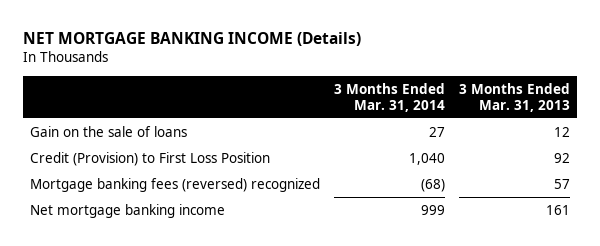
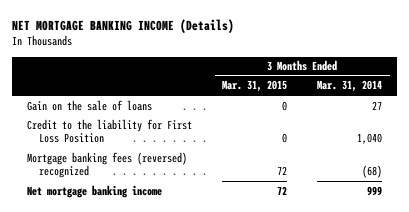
[459,82,571,112] 3 Months Ended Mar. 31, 2013 -> none
none -> [222,80,288,93] Mar. 31, 2015
[29,151,270,166] Credit (Provision) to First Loss Position -> [26,118,192,144] Credit to the liability for First Loss Position

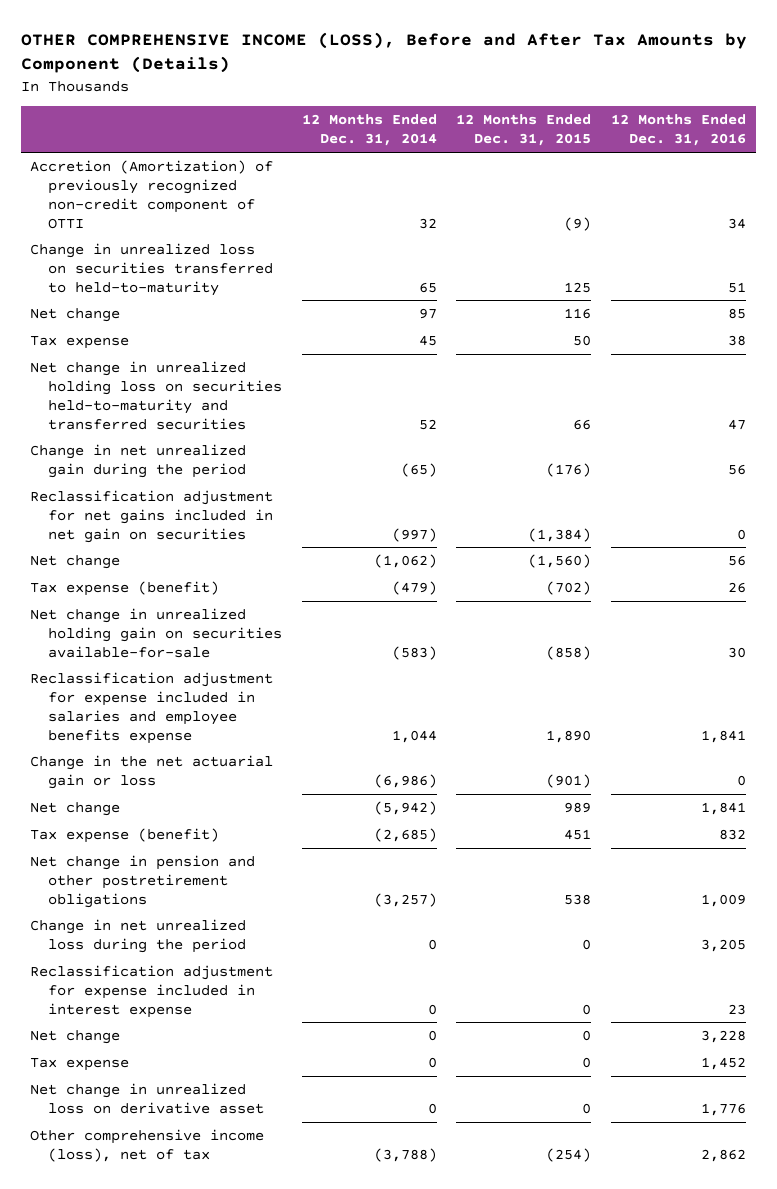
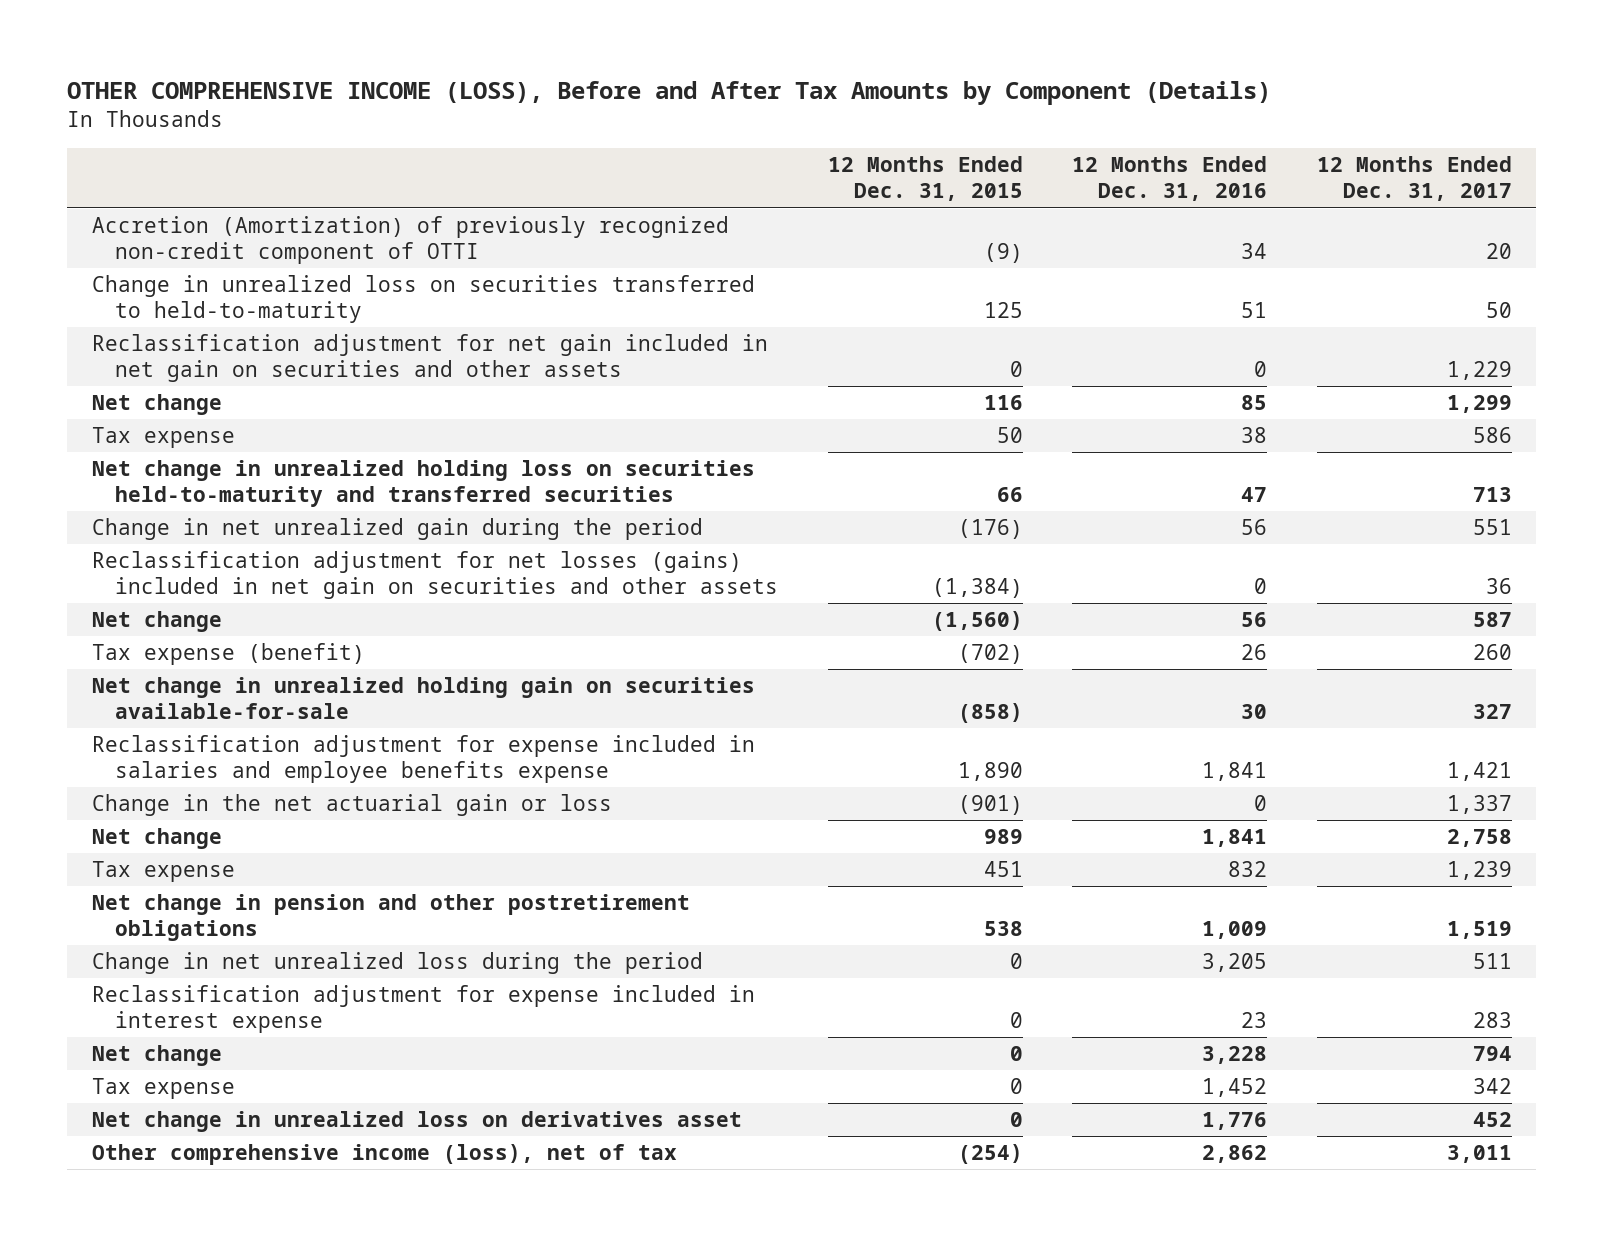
[301,114,437,147] 12 Months Ended Dec. 31, 2014 -> none
none -> [1316,156,1512,202] 12 Months Ended Dec. 31, 2017
none -> [91,334,768,383] Reclassification adjustment for net gain included in net gain on securities and other assets
[30,490,274,543] Reclassification adjustment for net gains included in net gain on securities -> [91,551,779,600] Reclassification adjustment for net losses (gains) included in net gain on securities and other assets
[30,828,220,844] Tax expense (benefit) -> [91,861,235,883] Tax expense
[30,1083,264,1114] Net change in unrealized loss on derivative asset -> [91,1111,742,1133] Net change in unrealized loss on derivatives asset

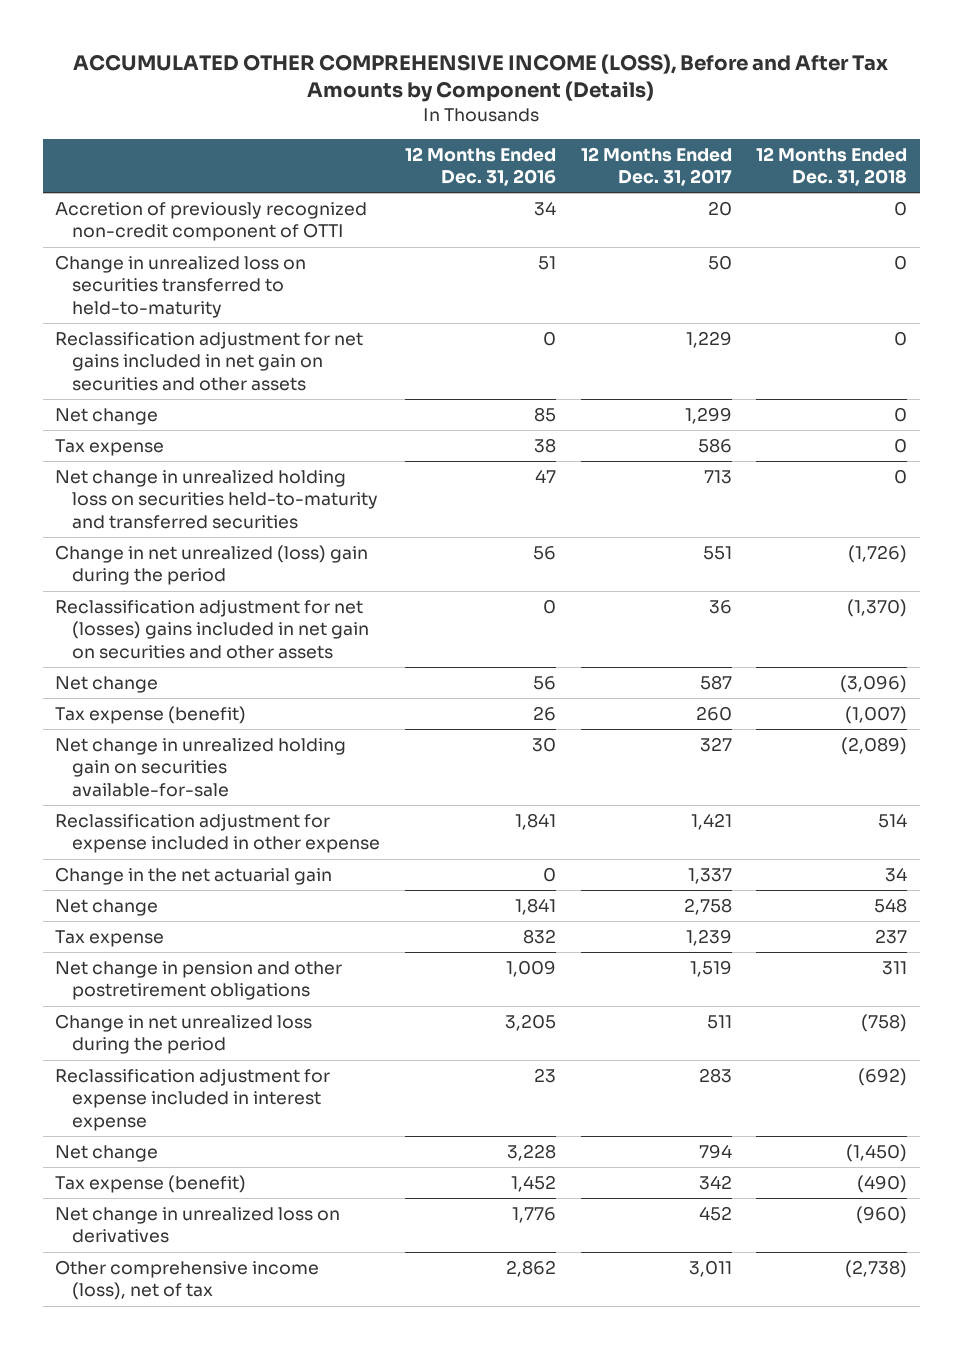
[67,81,1272,106] OTHER COMPREHENSIVE INCOME (LOSS), Before and After Tax Amounts by Component (Details) -> [73,54,889,103] ACCUMULATED OTHER COMPREHENSIVE INCOME (LOSS), Before and After Tax Amounts by Component (Details)
[827,156,1023,202] 12 Months Ended Dec. 31, 2015 -> none
none -> [756,146,908,187] 12 Months Ended Dec. 31, 2018
[91,216,729,265] Accretion (Amortization) of previously recognized non-credit component of OTTI -> [55,201,368,242] Accretion of previously recognized non-credit component of OTTI
[91,334,768,383] Reclassification adjustment for net gain included in net gain on securities and other assets -> [55,330,364,392] Reclassification adjustment for net gains included in net gain on securities and other assets
[91,518,703,541] Change in net unrealized gain during the period -> [55,544,369,586] Change in net unrealized (loss) gain during the period
[91,551,779,600] Reclassification adjustment for net losses (gains) included in net gain on securities and other assets -> [55,598,370,660] Reclassification adjustment for net (losses) gains included in net gain on securities and other assets
[91,735,755,784] Reclassification adjustment for expense included in salaries and employee benefits expense -> [55,812,381,854] Reclassification adjustment for expense included in other expense
[91,794,612,817] Change in the net actuarial gain or loss -> [55,866,333,885] Change in the net actuarial gain
[91,1078,235,1100] Tax expense -> [55,1174,247,1193] Tax expense (benefit)
[91,1111,742,1133] Net change in unrealized loss on derivatives asset -> [55,1206,341,1244] Net change in unrealized loss on derivatives

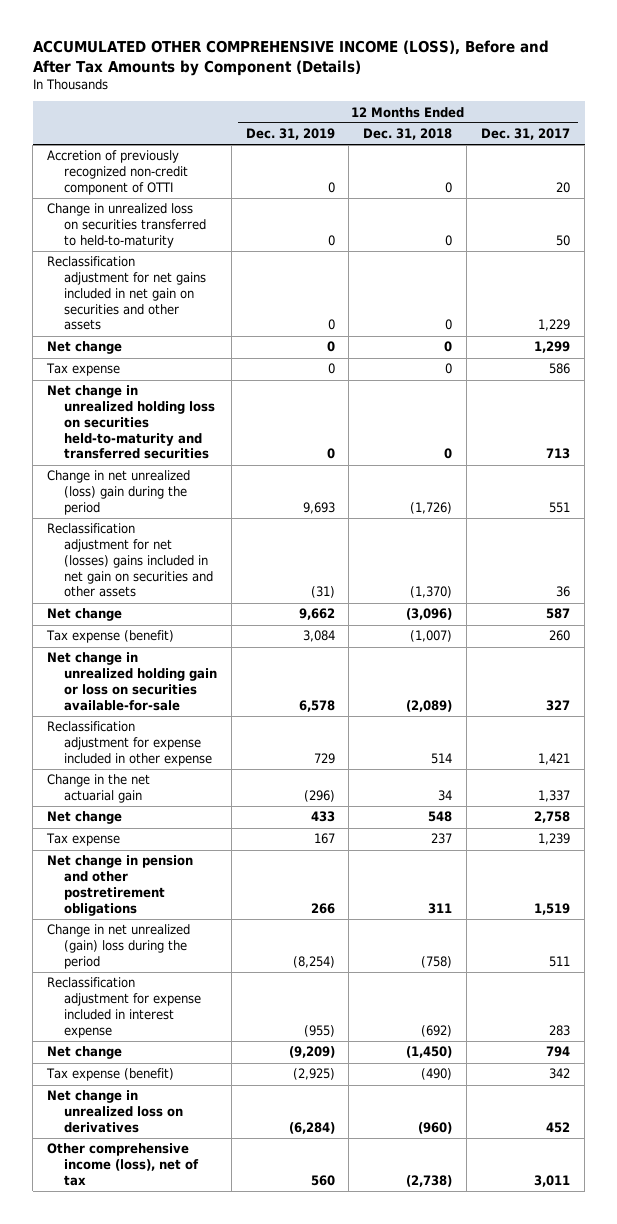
[404,146,556,187] 12 Months Ended Dec. 31, 2016 -> none
none -> [245,128,335,141] Dec. 31, 2019
[55,737,347,798] Net change in unrealized holding gain on securities available-for-sale -> [46,652,217,711] Net change in unrealized holding gain or loss on securities available-for-sale
[55,1013,313,1055] Change in net unrealized loss during the period -> [46,924,190,969] Change in net unrealized (gain) loss during the period

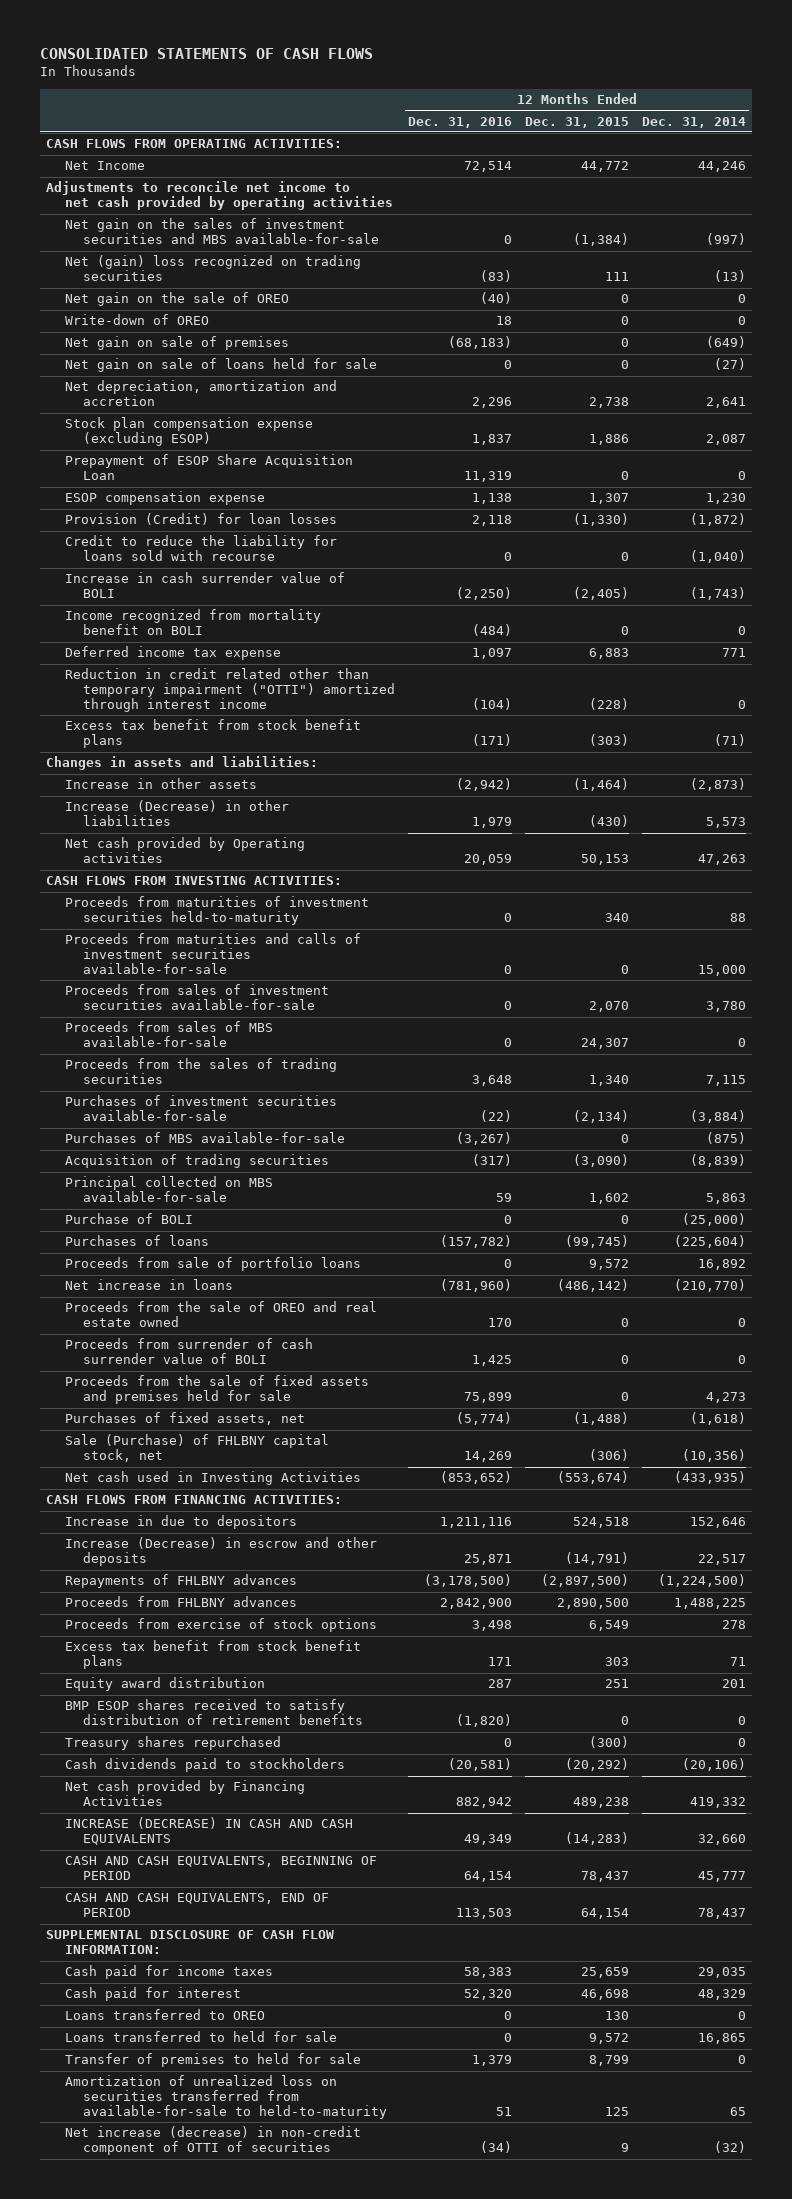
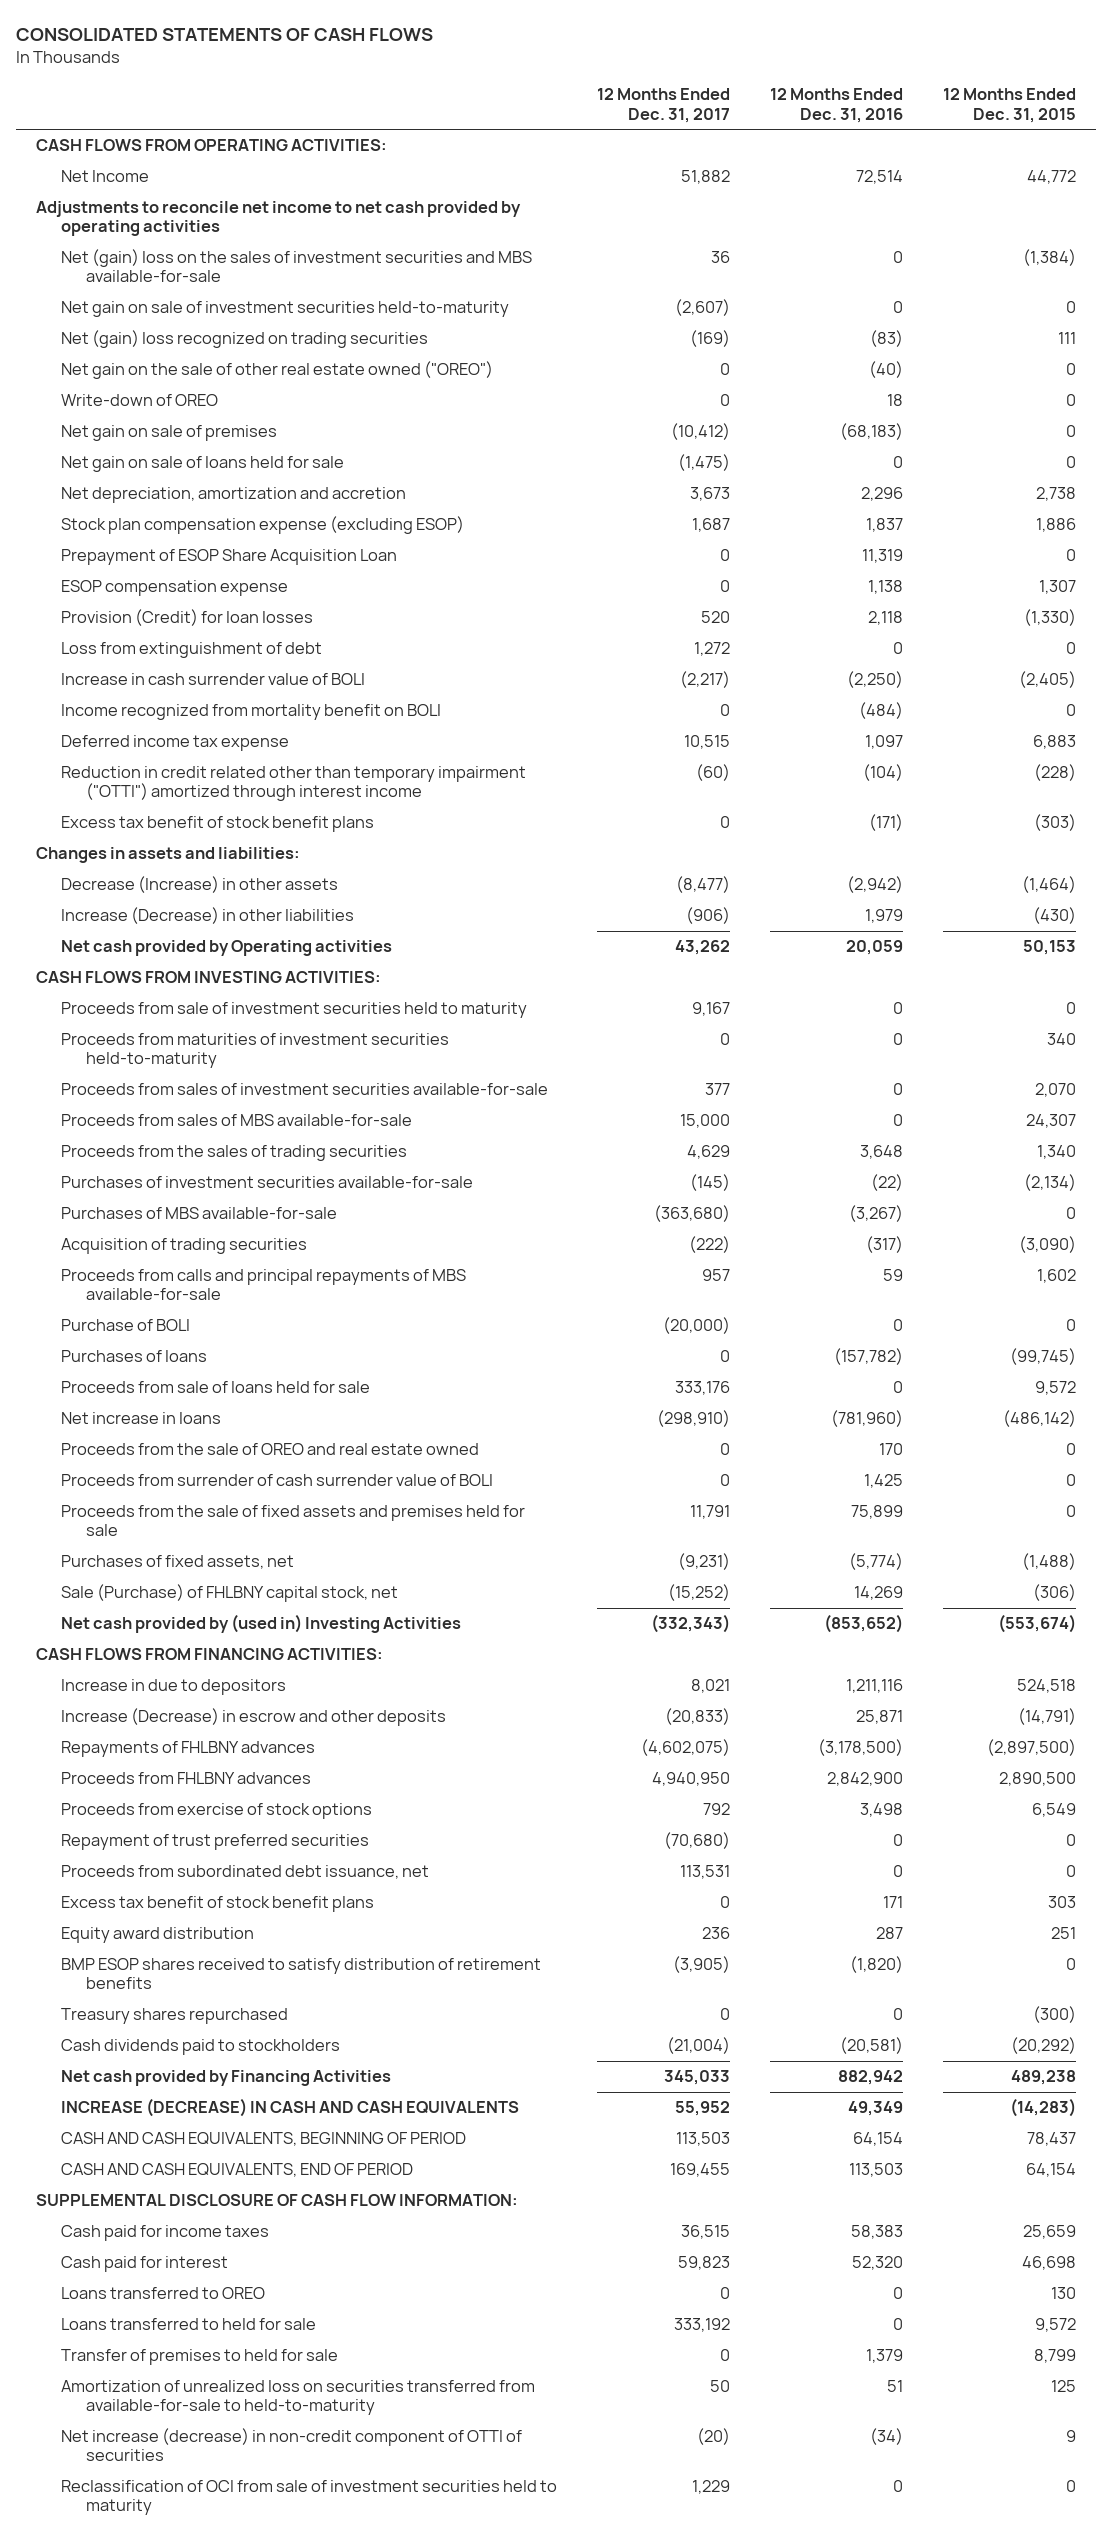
[641,116,746,128] Dec. 31, 2014 -> none
none -> [596,88,730,123] 12 Months Ended Dec. 31, 2017
[64,218,380,245] Net gain on the sales of investment securities and MBS available-for-sale -> [60,249,532,283] Net (gain) loss on the sales of investment securities and MBS available-for-sale
none -> [60,301,509,318] Net gain on sale of investment securities held-to-maturity
[64,292,289,307] Net gain on the sale of OREO -> [60,361,493,380] Net gain on the sale of other real estate owned ("OREO")
[64,535,337,562] Credit to reduce the liability for loans sold with recourse -> none
none -> [60,642,322,659] Loss from extinguishment of debt
[64,719,361,749] Excess tax benefit from stock benefit plans -> [60,816,374,833] Excess tax benefit of stock benefit plans
[64,778,257,790] Increase in other assets -> [60,876,338,894] Decrease (Increase) in other assets
none -> [60,1002,527,1019] Proceeds from sale of investment securities held to maturity
[64,933,361,975] Proceeds from maturities and calls of investment securities available-for-sale -> none
[64,1176,273,1203] Principal collected on MBS available-for-sale -> [60,1269,466,1301] Proceeds from calls and principal repayments of MBS available-for-sale
[64,1257,361,1272] Proceeds from sale of portfolio loans -> [60,1381,370,1394] Proceeds from sale of loans held for sale
[64,1471,361,1486] Net cash used in Investing Activities -> [60,1614,461,1634] Net cash provided by (used in) Investing Activities
none -> [60,1834,369,1851] Repayment of trust preferred securities
none -> [60,1865,429,1880] Proceeds from subordinated debt issuance, net
[64,1640,361,1670] Excess tax benefit from stock benefit plans -> [60,1896,374,1913] Excess tax benefit of stock benefit plans
none -> [60,2480,557,2516] Reclassification of OCI from sale of investment securities held to maturity

